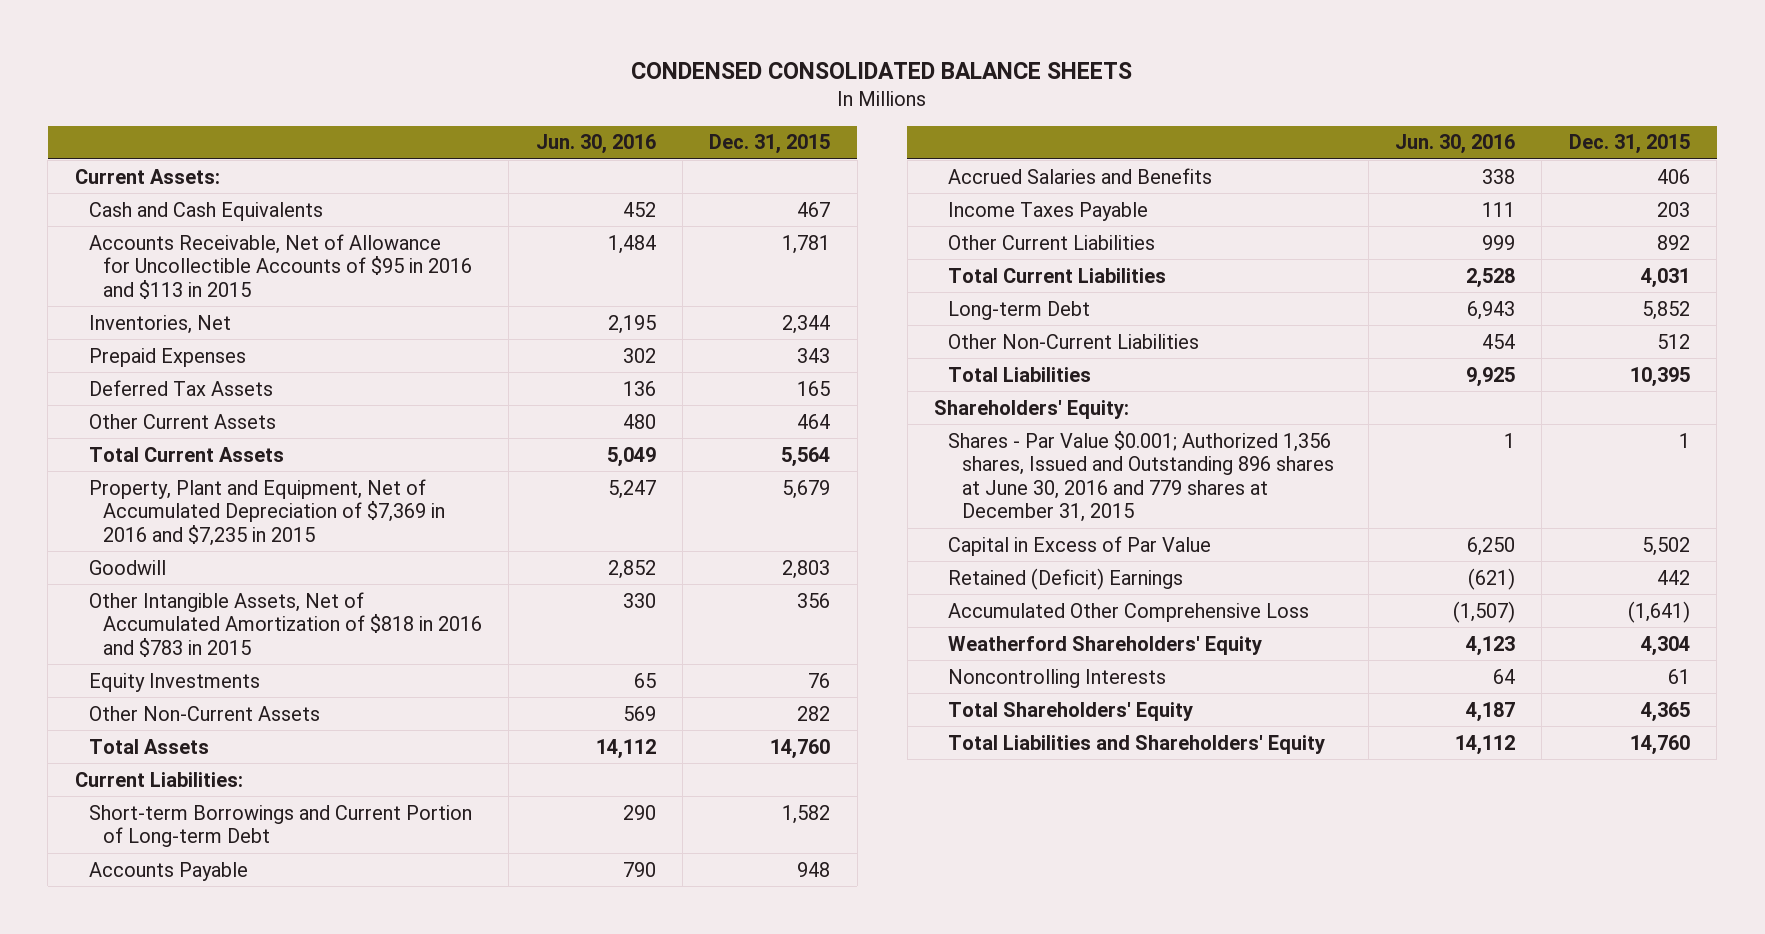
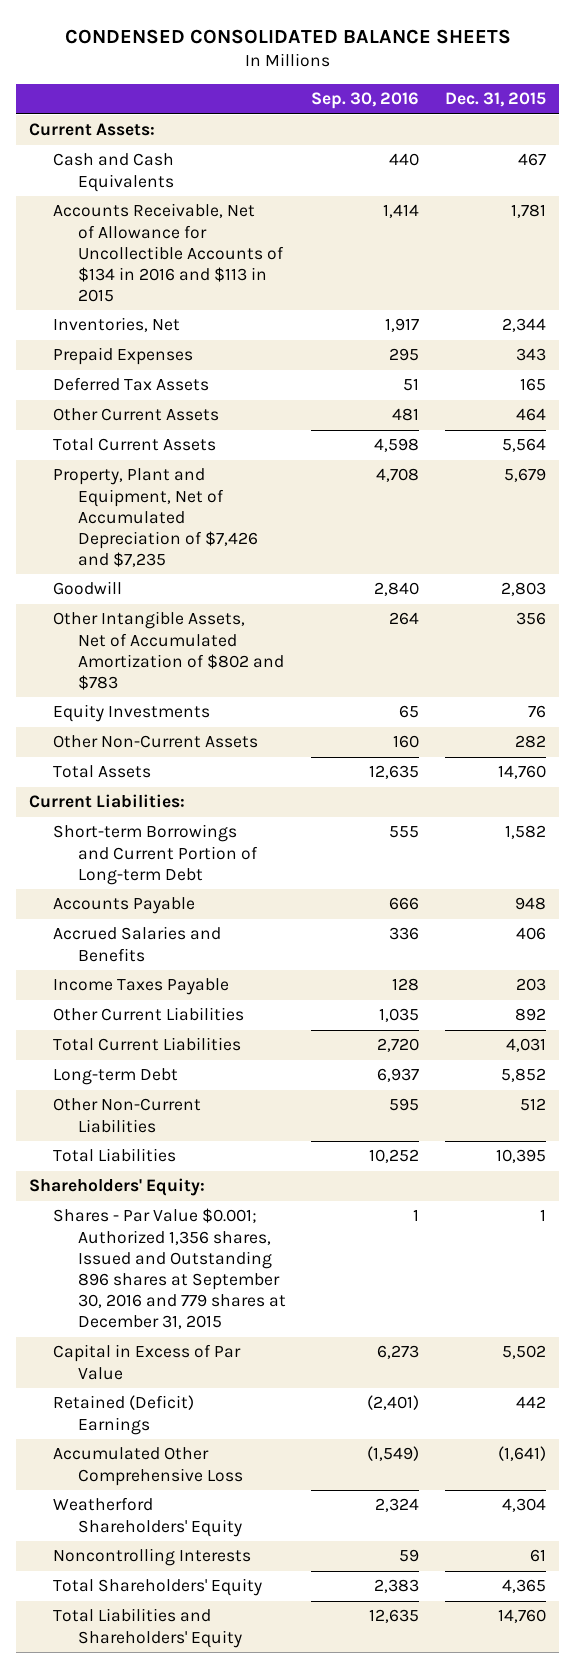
[535,134,656,155] Jun. 30, 2016 -> none
none -> [311,92,420,110] Sep. 30, 2016
[88,233,472,299] Accounts Receivable, Net of Allowance for Uncollectible Accounts of $95 in 2016 and $113 in 2015 -> [53,203,284,302] Accounts Receivable, Net of Allowance for Uncollectible Accounts of $134 in 2016 and $113 in 2015
[88,478,445,546] Property, Plant and Equipment, Net of Accumulated Depreciation of $7,369 in 2016 and $7,235 in 2015 -> [53,468,258,567] Property, Plant and Equipment, Net of Accumulated Depreciation of $7,426 and $7,235
[88,591,482,657] Other Intangible Assets, Net of Accumulated Amortization of $818 in 2016 and $783 in 2015 -> [53,611,284,690] Other Intangible Assets, Net of Accumulated Amortization of $802 and $783
[948,430,1335,523] Shares - Par Value $0.001; Authorized 1,356 shares, Issued and Outstanding 896 shares at June 30, 2016 and 779 shares at December 31, 2015 -> [53,1208,286,1330] Shares - Par Value $0.001; Authorized 1,356 shares, Issued and Outstanding 896 shares at September 30, 2016 and 779 shares at December 31, 2015

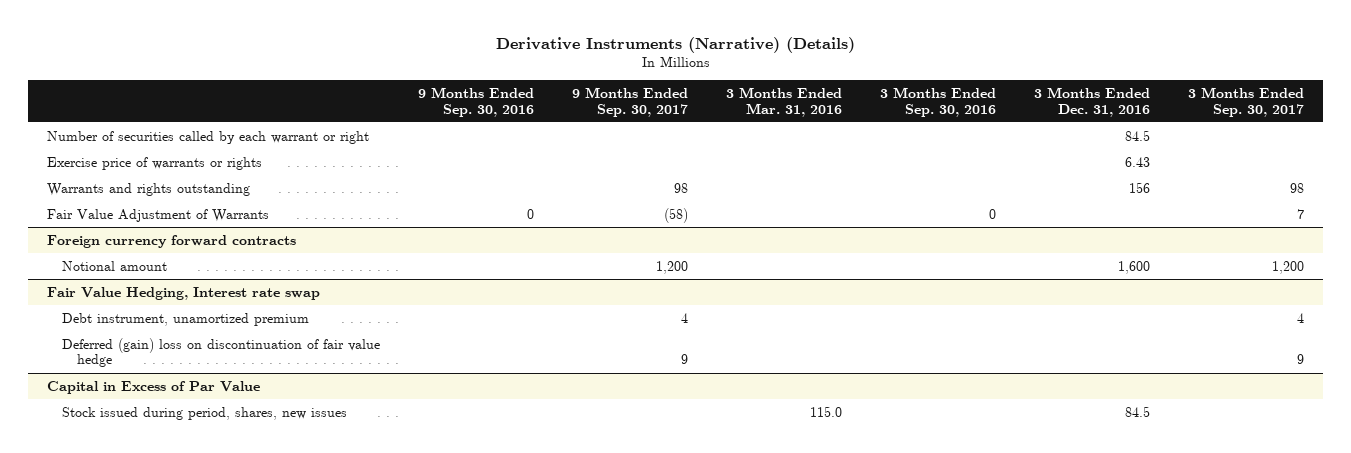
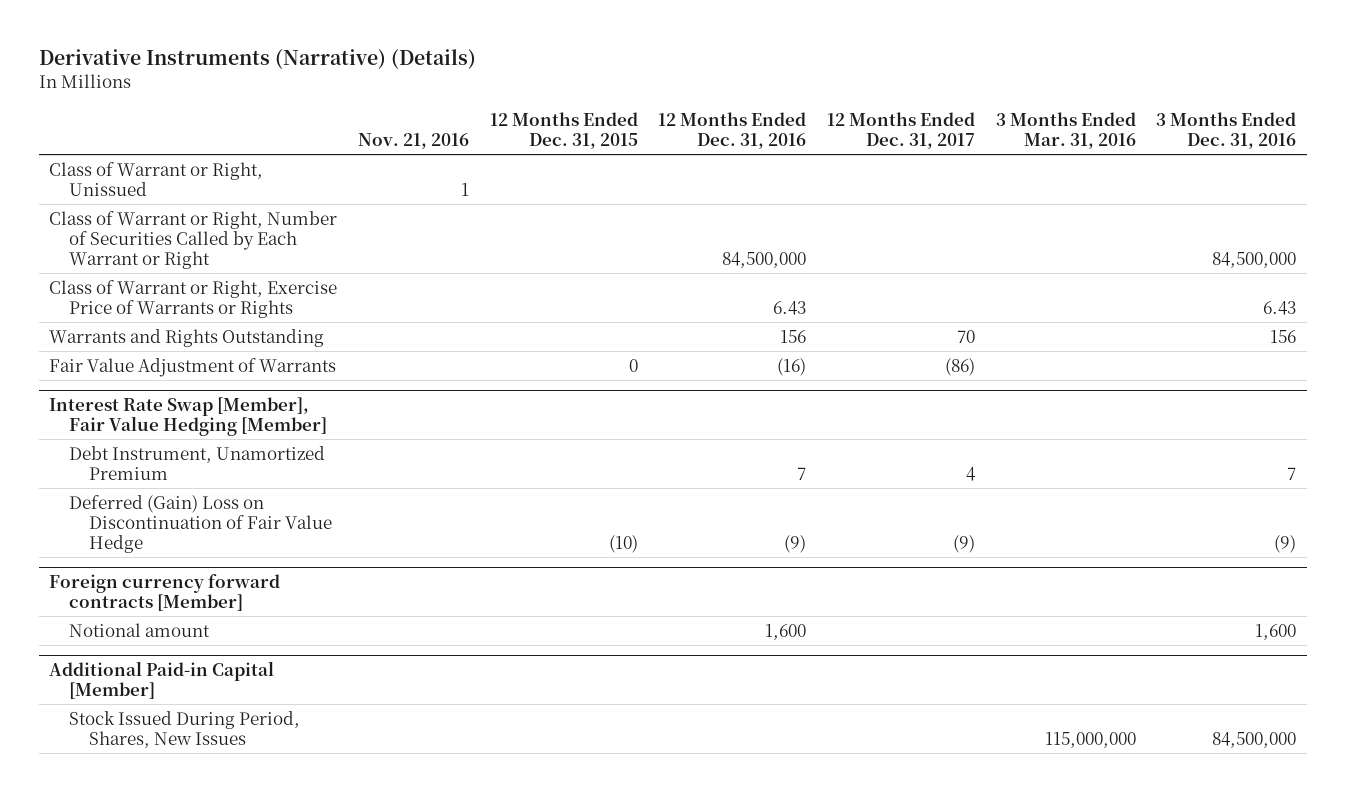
[418,86,535,117] 9 Months Ended Sep. 30, 2016 -> none
[572,86,689,117] 9 Months Ended Sep. 30, 2017 -> none
[880,86,997,117] 3 Months Ended Sep. 30, 2016 -> none
[1188,86,1305,117] 3 Months Ended Sep. 30, 2017 -> none
none -> [358,133,470,150] Nov. 21, 2016
none -> [489,111,638,150] 12 Months Ended Dec. 31, 2015
none -> [658,111,807,150] 12 Months Ended Dec. 31, 2016
none -> [826,111,975,150] 12 Months Ended Dec. 31, 2017
none -> [49,161,264,196] Class of Warrant or Right, Unissued
[47,130,370,144] Number of securities called by each warrant or right -> [49,210,338,270] Class of Warrant or Right, Number of Securities Called by Each Warrant or Right
[1125,129,1151,141] 84.5 -> [1212,252,1297,269] 84,500,000
[47,156,263,170] Exercise price of warrants or rights -> [49,279,338,318] Class of Warrant or Right, Exercise Price of Warrants or Rights
[47,182,251,196] Warrants and rights outstanding -> [49,328,325,347] Warrants and Rights Outstanding
none -> [49,396,328,436] Interest Rate Swap [Member], Fair Value Hedging [Member]
none -> [69,445,326,480] Debt Instrument, Unamortized Premium
none -> [69,494,333,554] Deferred (Gain) Loss on Discontinuation of Fair Value Hedge
[47,234,297,248] Foreign currency forward contracts -> [49,573,281,611] Foreign currency forward contracts [Member]
[47,286,321,300] Fair Value Hedging, Interest rate swap -> none
[61,312,309,326] Debt instrument, unamortized premium -> none
[61,337,380,368] Deferred (gain) loss on discontinuation of fair value hedge -> none
[47,380,261,394] Capital in Excess of Par Value -> [49,660,275,699] Additional Paid-in Capital [Member]
[61,406,347,420] Stock issued during period, shares, new issues -> [69,710,301,748] Stock Issued During Period, Shares, New Issues
[810,405,843,417] 115.0 -> [1044,731,1136,748] 115,000,000
[1125,405,1151,417] 84.5 -> [1212,731,1297,748] 84,500,000

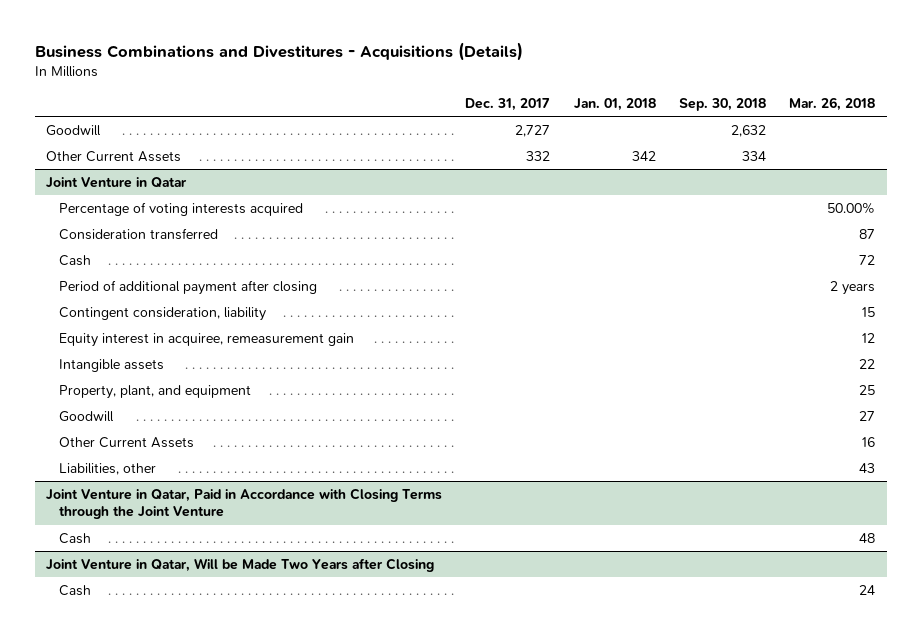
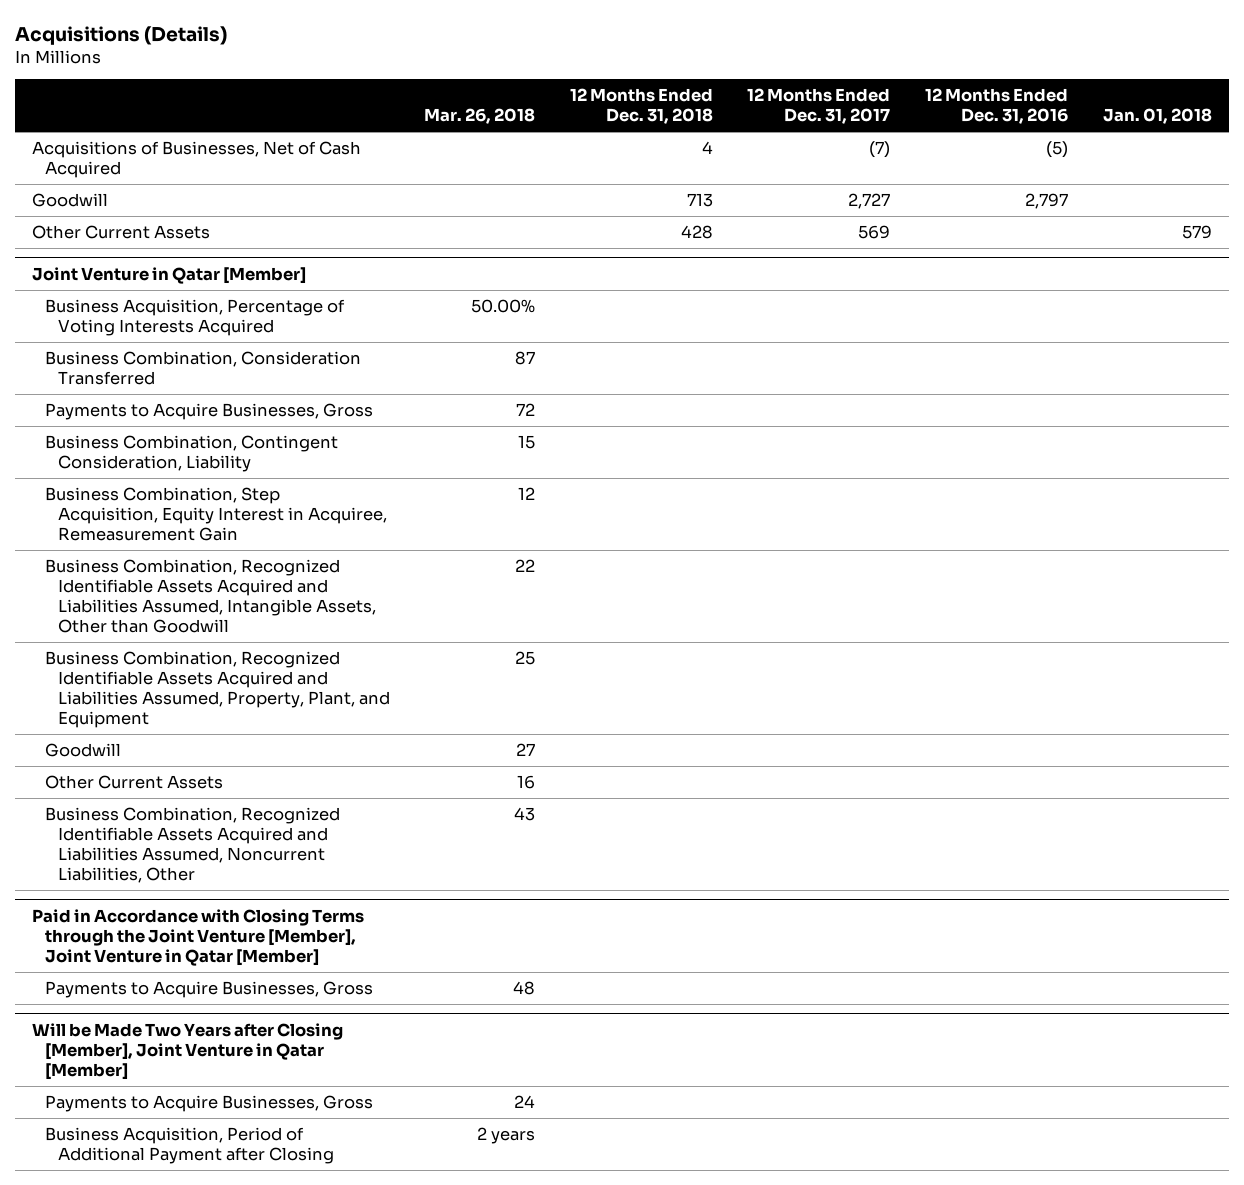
[34,41,523,61] Business Combinations and Divestitures - Acquisitions (Details) -> [15,25,228,45] Acquisitions (Details)
[465,98,551,112] Dec. 31, 2017 -> none
[678,98,766,112] Sep. 30, 2018 -> none
none -> [569,88,713,125] 12 Months Ended Dec. 31, 2018
none -> [747,88,891,125] 12 Months Ended Dec. 31, 2017
none -> [925,88,1069,125] 12 Months Ended Dec. 31, 2016
none -> [32,141,362,179] Acquisitions of Businesses, Net of Cash Acquired
[58,279,317,295] Period of additional payment after closing -> none
[631,150,656,161] 342 -> [1181,225,1212,240] 579
[46,176,188,188] Joint Venture in Qatar -> [32,267,307,285] Joint Venture in Qatar [Member]
[58,201,303,216] Percentage of voting interests acquired -> [45,299,346,337] Business Acquisition, Percentage of Voting Interests Acquired
[58,227,218,240] Consideration transferred -> [45,351,362,386] Business Combination, Consideration Transferred
[58,254,91,266] Cash -> [45,403,374,421] Payments to Acquire Businesses, Gross
[58,306,266,321] Contingent consideration, liability -> [45,435,339,473] Business Combination, Contingent Consideration, Liability
[58,332,354,347] Equity interest in acquiree, remeasurement gain -> [45,487,387,541] Business Combination, Step Acquisition, Equity Interest in Acquiree, Remeasurement Gain
[58,358,164,372] Intangible assets -> [45,559,376,633] Business Combination, Recognized Identifiable Assets Acquired and Liabilities Assumed, Intangible Assets, Other than Goodwill
[58,384,251,399] Property, plant, and equipment -> [45,651,390,728] Business Combination, Recognized Identifiable Assets Acquired and Liabilities Assumed, Property, Plant, and Equipment
[58,462,156,475] Liabilities, other -> [45,807,341,883] Business Combination, Recognized Identifiable Assets Acquired and Liabilities Assumed, Noncurrent Liabilities, Other
[46,487,443,520] Joint Venture in Qatar, Paid in Accordance with Closing Terms through the Joint Venture -> [32,909,365,966] Paid in Accordance with Closing Terms through the Joint Venture [Member], Joint Venture in Qatar [Member]
[58,532,91,544] Cash -> [45,981,374,999] Payments to Acquire Businesses, Gross
[46,557,435,572] Joint Venture in Qatar, Will be Made Two Years after Closing -> [32,1023,344,1080] Will be Made Two Years after Closing [Member], Joint Venture in Qatar [Member]
[58,584,91,596] Cash -> [45,1095,374,1113] Payments to Acquire Businesses, Gross
none -> [45,1127,334,1165] Business Acquisition, Period of Additional Payment after Closing

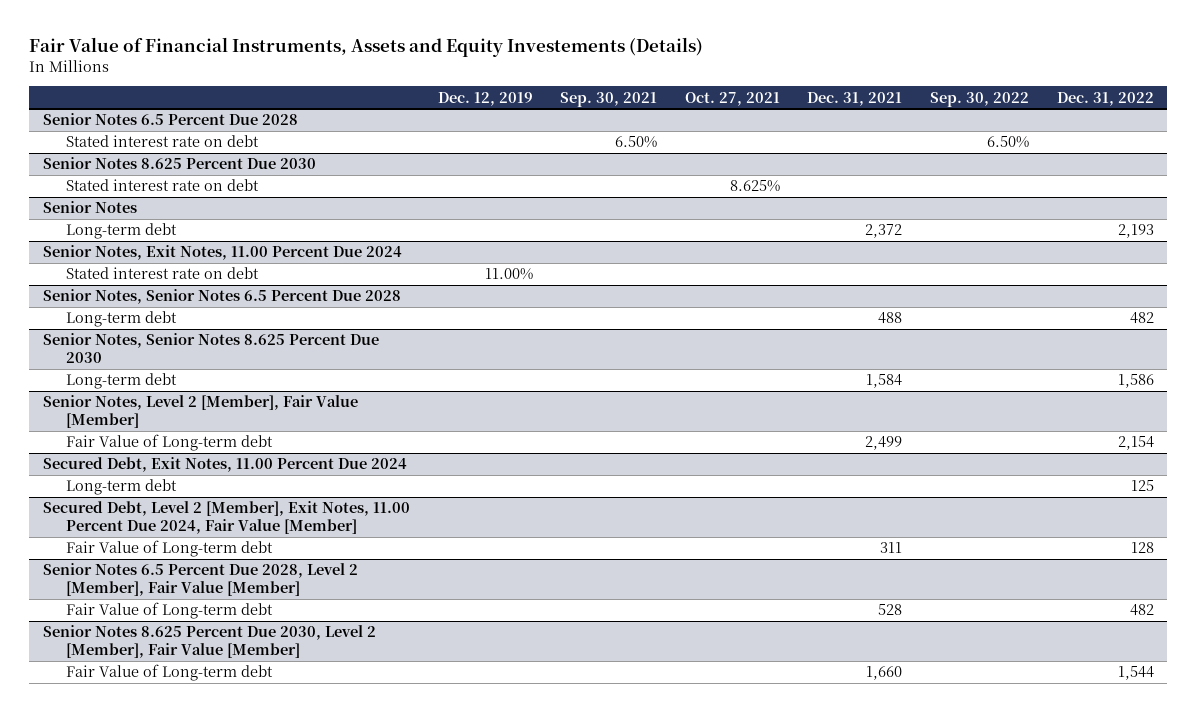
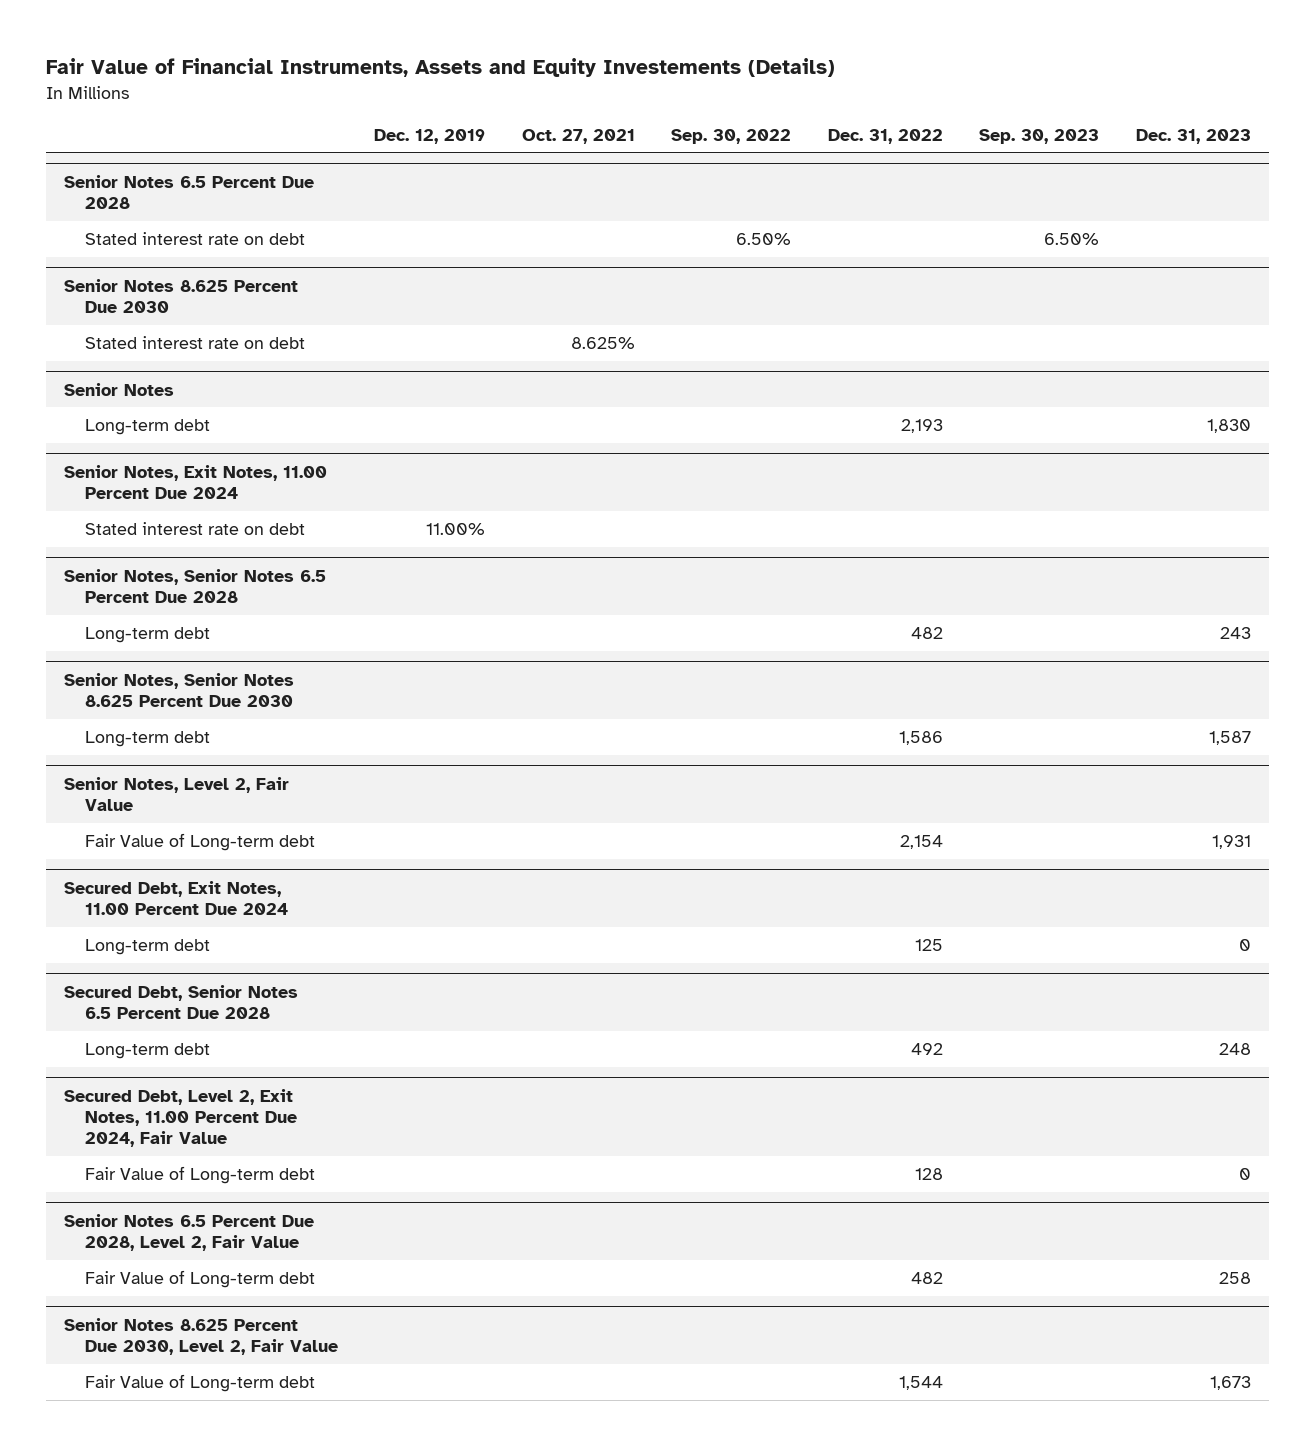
[560,91,658,107] Sep. 30, 2021 -> none
[807,91,903,106] Dec. 31, 2021 -> none
none -> [979,128,1100,144] Sep. 30, 2023
none -> [1135,128,1251,144] Dec. 31, 2023
[42,395,358,428] Senior Notes, Level 2 [Member], Fair Value [Member] -> [64,776,290,811] Senior Notes, Level 2, Fair Value
none -> [64,984,299,1019] Secured Debt, Senior Notes 6.5 Percent Due 2028
none -> [84,1042,210,1059] Long-term debt
[42,501,410,534] Secured Debt, Level 2 [Member], Exit Notes, 11.00 Percent Due 2024, Fair Value [Member] -> [64,1088,297,1148] Secured Debt, Level 2, Exit Notes, 11.00 Percent Due 2024, Fair Value
[42,563,358,596] Senior Notes 6.5 Percent Due 2028, Level 2 [Member], Fair Value [Member] -> [64,1213,315,1251] Senior Notes 6.5 Percent Due 2028, Level 2, Fair Value
[42,625,376,658] Senior Notes 8.625 Percent Due 2030, Level 2 [Member], Fair Value [Member] -> [64,1317,338,1355] Senior Notes 8.625 Percent Due 2030, Level 2, Fair Value

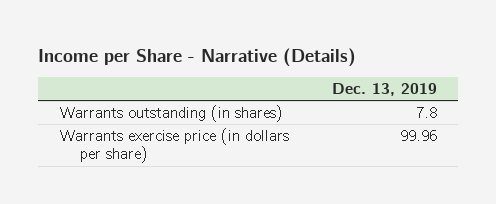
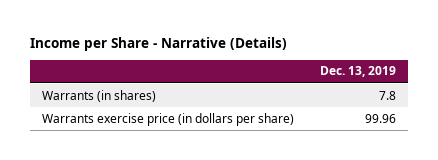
[59,104,283,122] Warrants outstanding (in shares) -> [42,89,157,102] Warrants (in shares)

